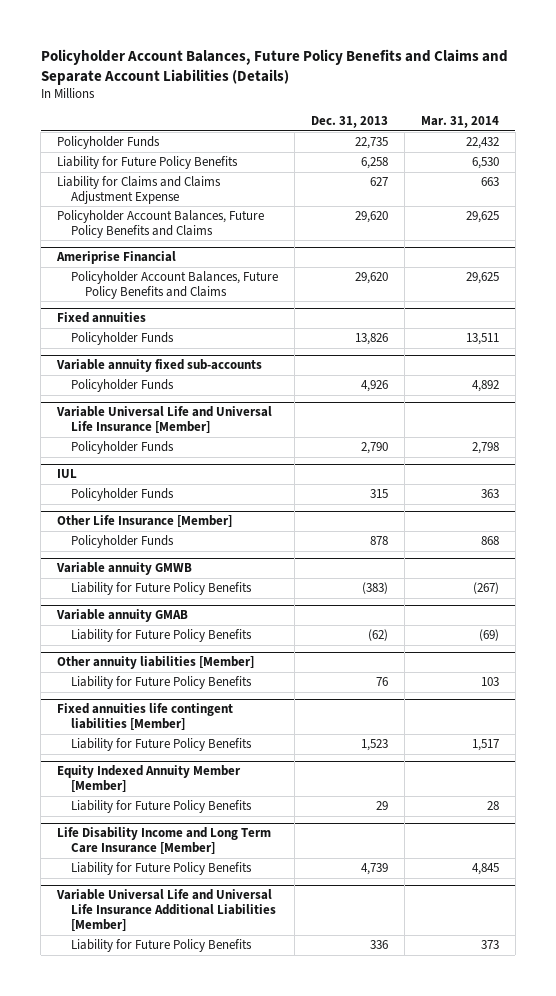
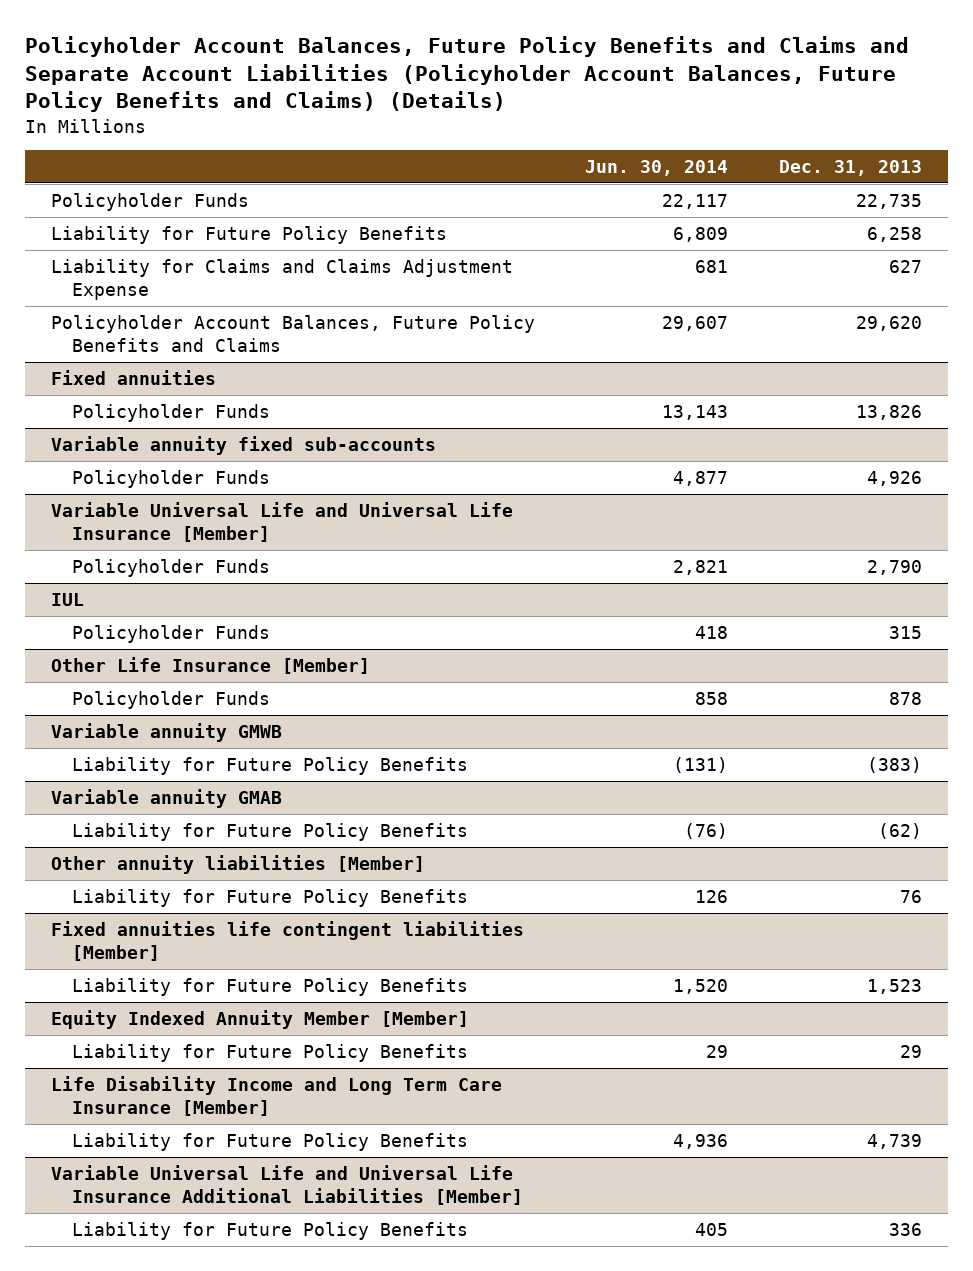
[40,48,508,85] Policyholder Account Balances, Future Policy Benefits and Claims and Separate Account Liabilities (Details) -> [25,36,910,113] Policyholder Account Balances, Future Policy Benefits and Claims and Separate Account Liabilities (Policyholder Account Balances, Future Policy Benefits and Claims) (Details)
[420,116,499,129] Mar. 31, 2014 -> none
none -> [585,160,729,177] Jun. 30, 2014
[56,251,177,265] Ameriprise Financial -> none
[71,271,279,299] Policyholder Account Balances, Future Policy Benefits and Claims -> none

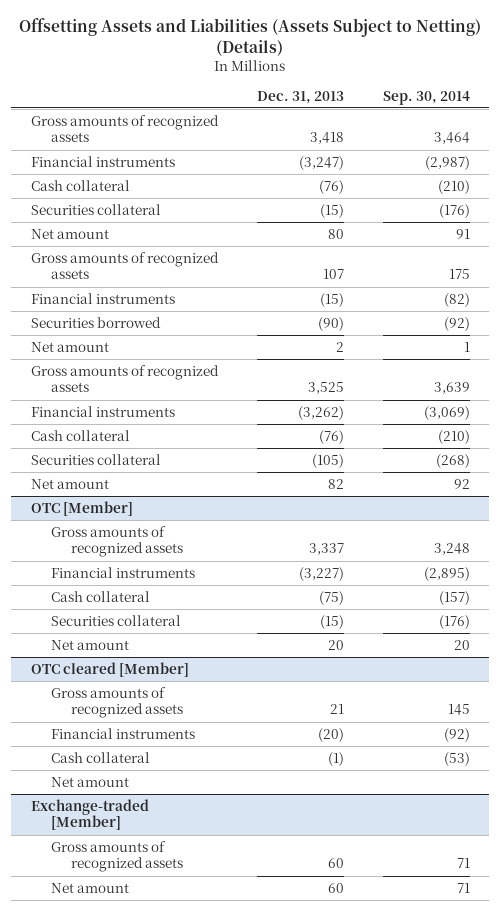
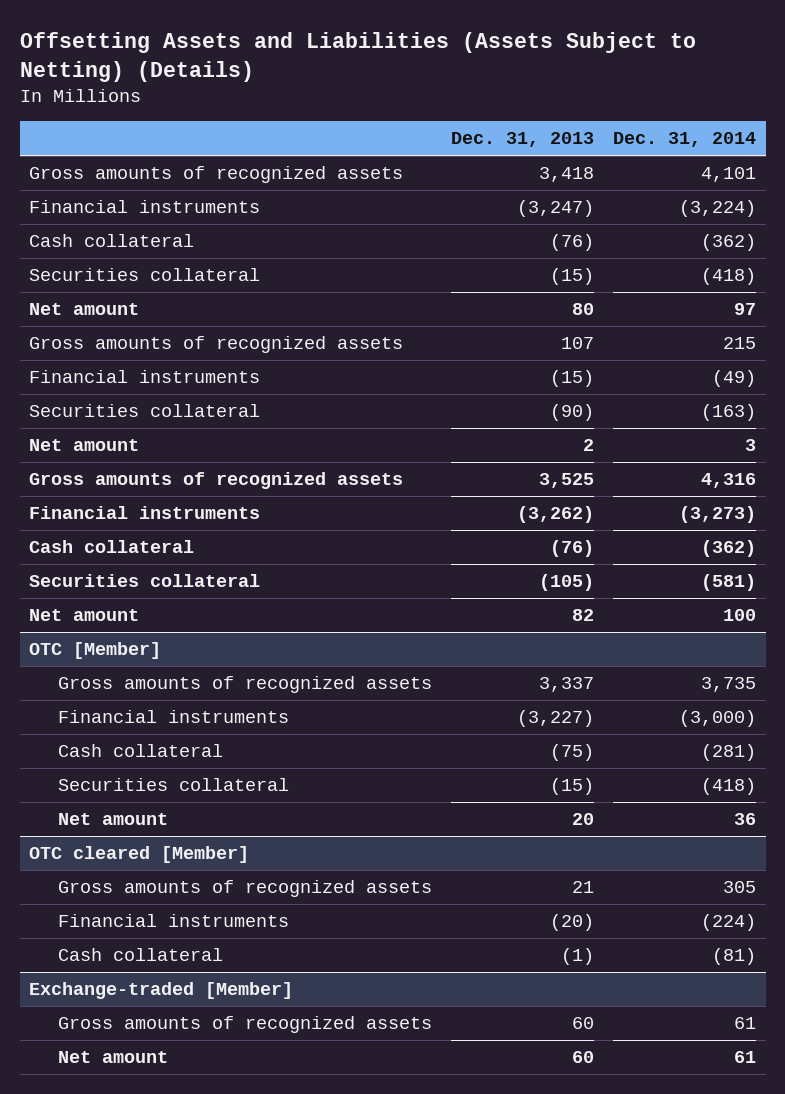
[382,90,470,105] Sep. 30, 2014 -> none
none -> [613,131,757,147] Dec. 31, 2014
[30,316,161,328] Securities borrowed -> [29,404,261,418] Securities collateral
[51,776,130,787] Net amount -> none

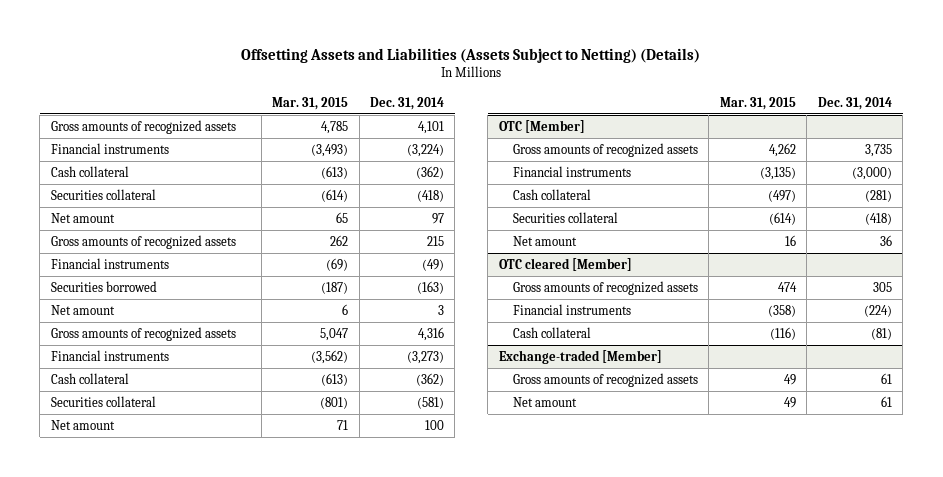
[451,131,595,147] Dec. 31, 2013 -> none
none -> [272,96,349,110] Mar. 31, 2015
[29,404,261,418] Securities collateral -> [50,281,157,293] Securities borrowed

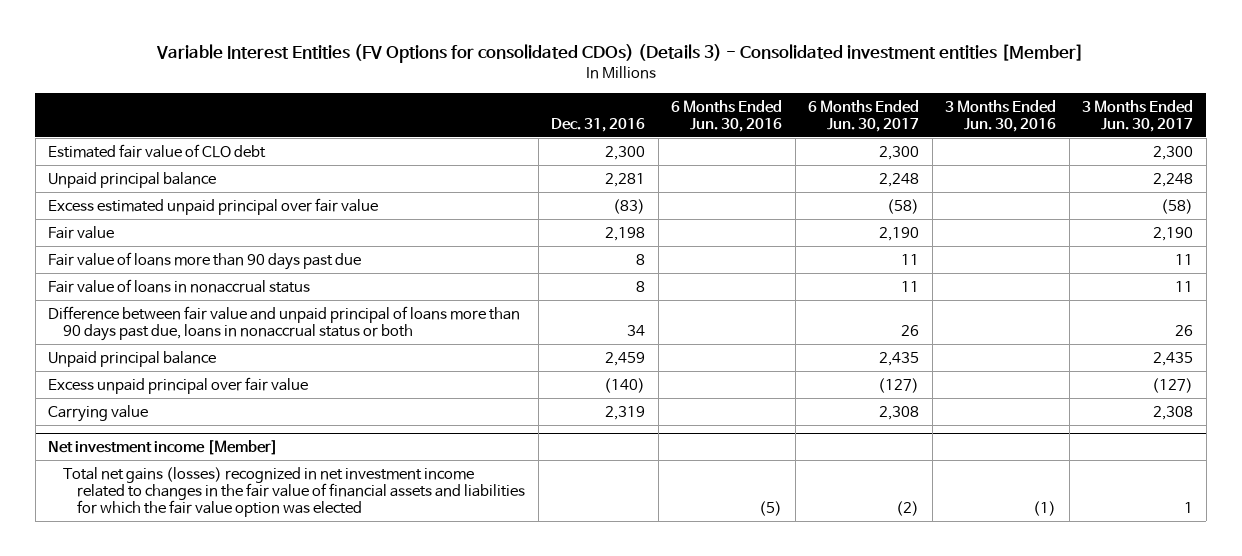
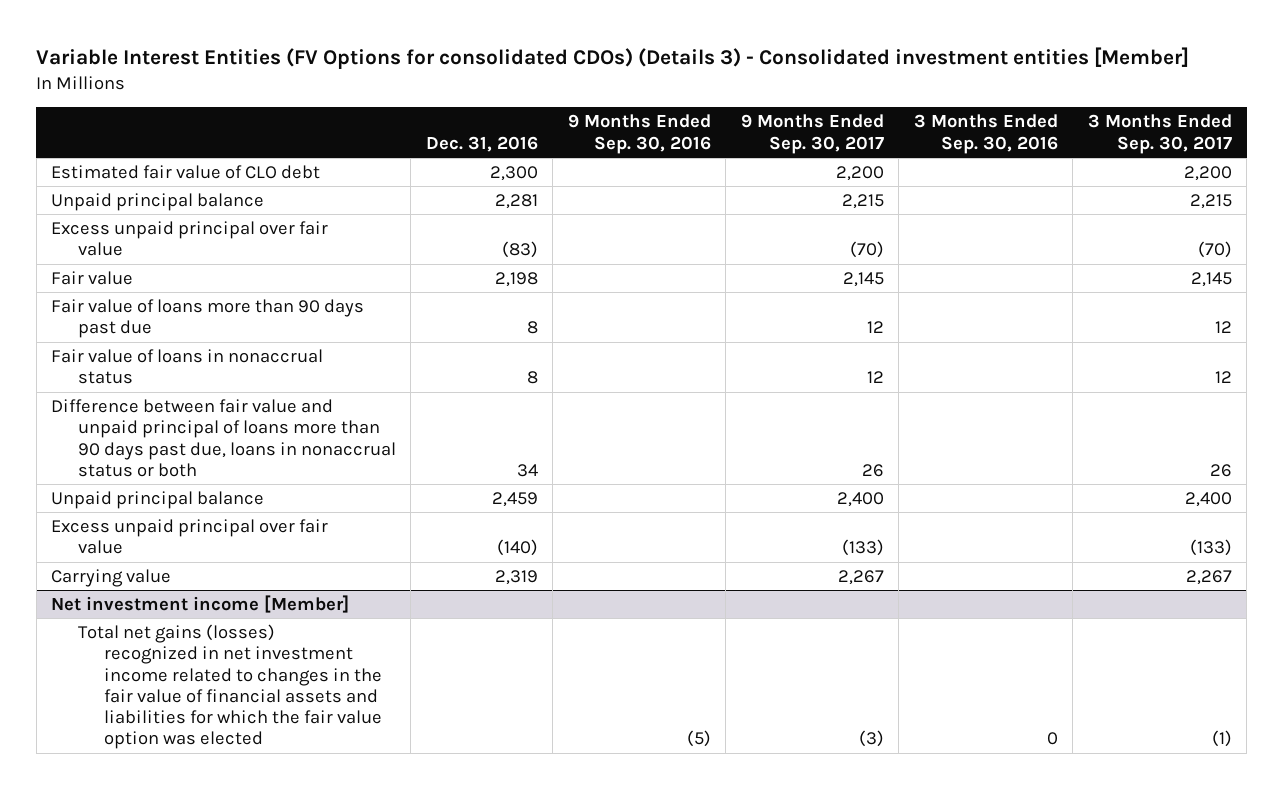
[671,99,783,132] 6 Months Ended Jun. 30, 2016 -> none
[808,99,920,132] 6 Months Ended Jun. 30, 2017 -> none
[945,99,1057,132] 3 Months Ended Jun. 30, 2016 -> none
[1082,99,1194,132] 3 Months Ended Jun. 30, 2017 -> none
none -> [567,114,711,154] 9 Months Ended Sep. 30, 2016
none -> [740,114,884,154] 9 Months Ended Sep. 30, 2017
none -> [913,114,1058,154] 3 Months Ended Sep. 30, 2016
none -> [1087,114,1232,154] 3 Months Ended Sep. 30, 2017
[48,197,379,215] Excess estimated unpaid principal over fair value -> [51,220,329,257] Excess unpaid principal over fair value

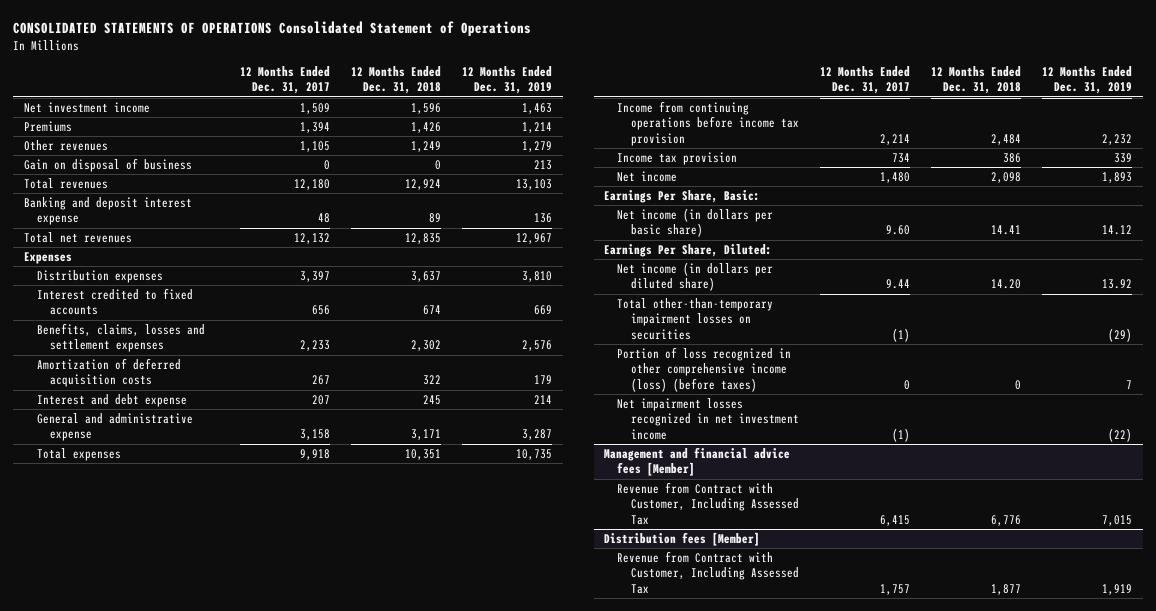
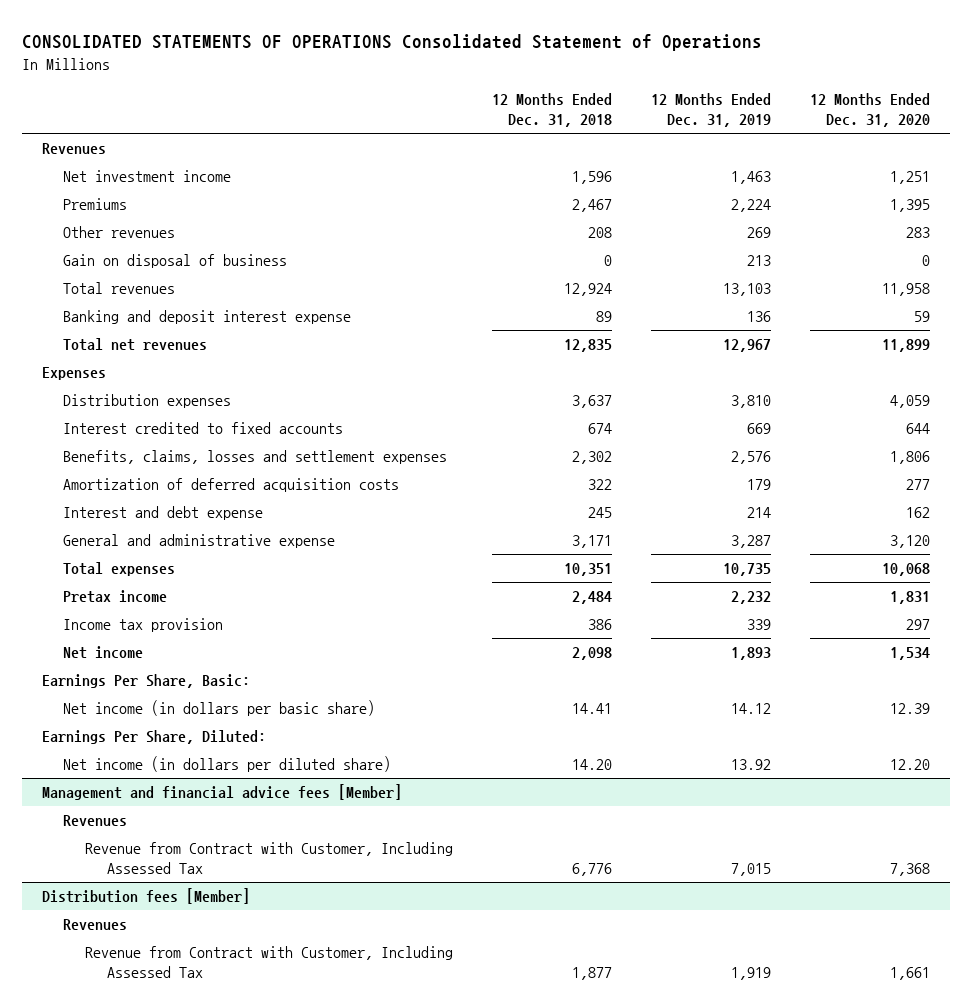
[239,65,330,95] 12 Months Ended Dec. 31, 2017 -> none
none -> [810,93,931,128] 12 Months Ended Dec. 31, 2020
none -> [41,143,106,155] Revenues
[410,122,441,134] 1,426 -> [572,199,613,213] 2,467
[522,122,553,134] 1,214 -> [731,199,772,213] 2,224
[410,141,441,153] 1,249 -> [588,227,613,239] 208
[522,141,553,153] 1,279 -> [747,227,772,239] 269
[617,101,799,146] Income from continuing operations before income tax provision -> [63,590,168,604] Pretax income
[617,298,774,340] Total other-than-temporary impairment losses on securities -> none
[617,347,792,392] Portion of loss recognized in other comprehensive income (loss) (before taxes) -> none
[617,398,799,440] Net impairment losses recognized in net investment income -> none
none -> [63,815,128,827] Revenues
none -> [63,919,128,931] Revenues

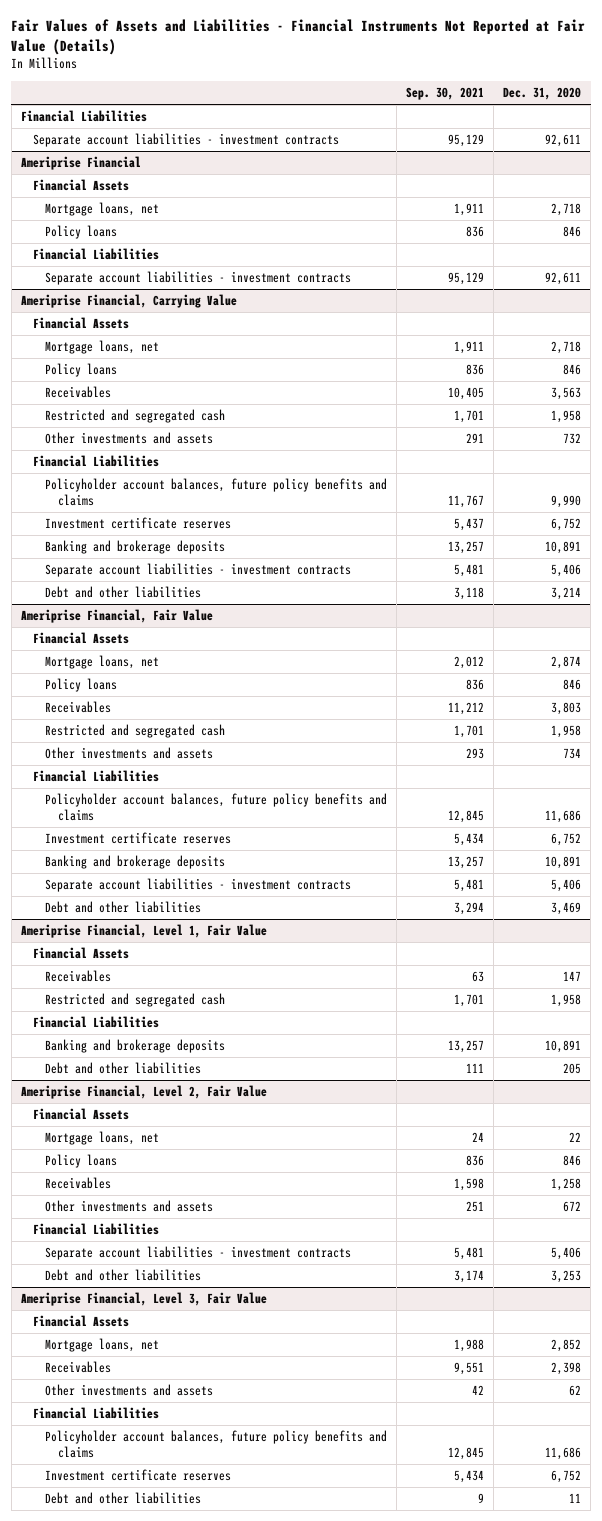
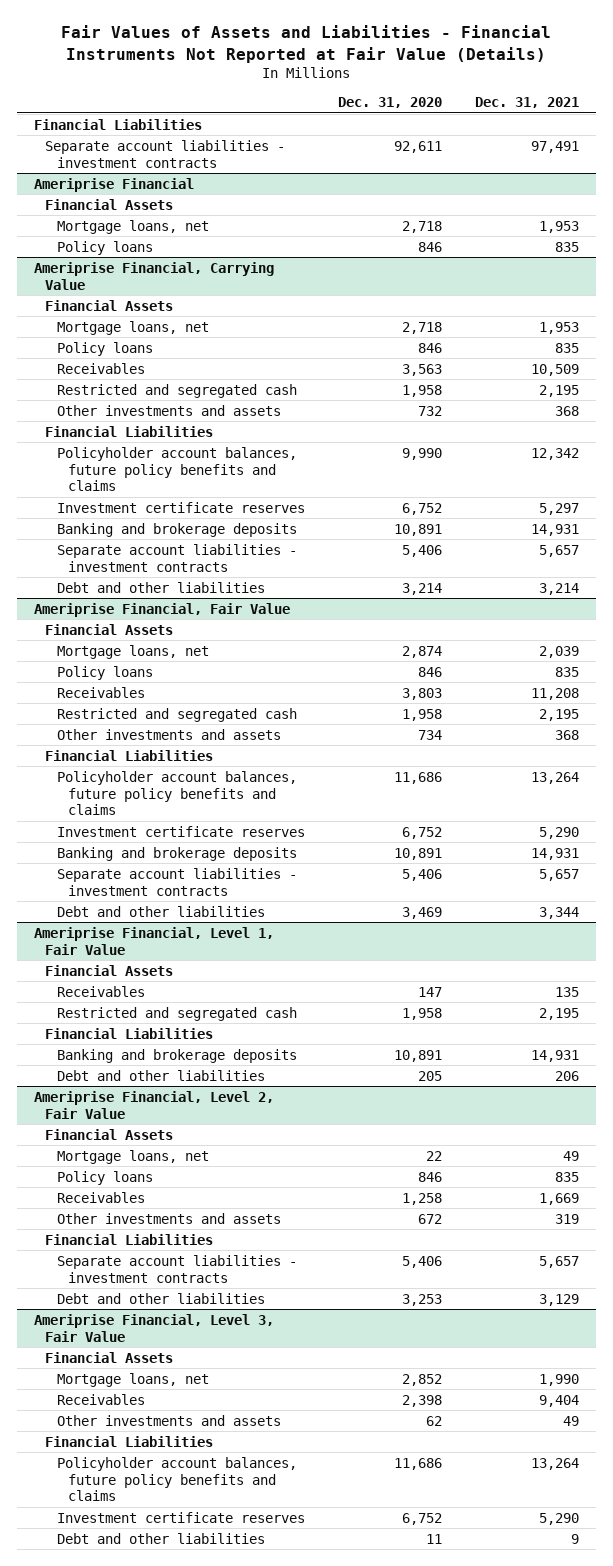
[406,86,485,100] Sep. 30, 2021 -> none
none -> [475,97,580,109] Dec. 31, 2021
[33,248,160,261] Financial Liabilities -> none
[45,271,352,286] Separate account liabilities - investment contracts -> none

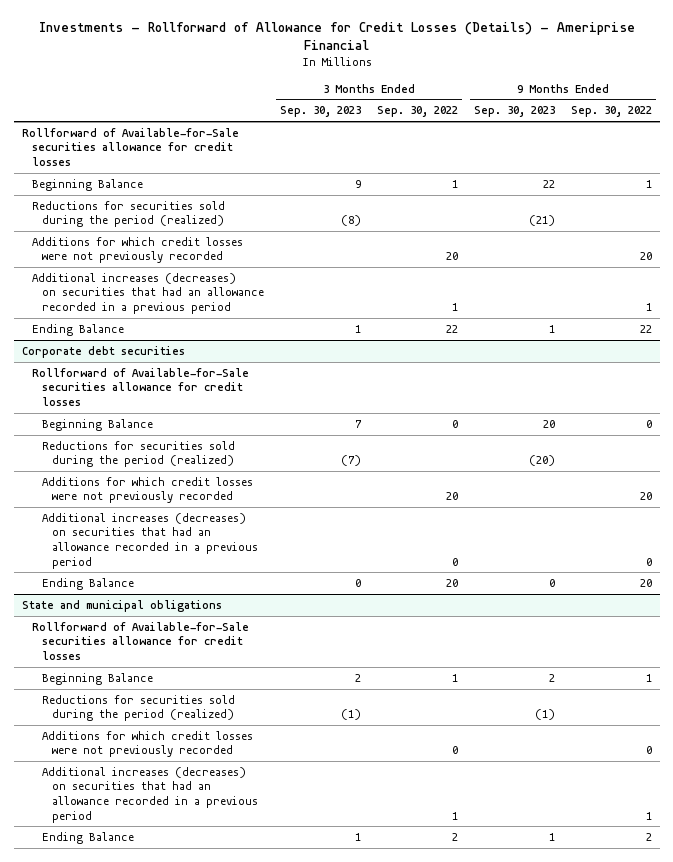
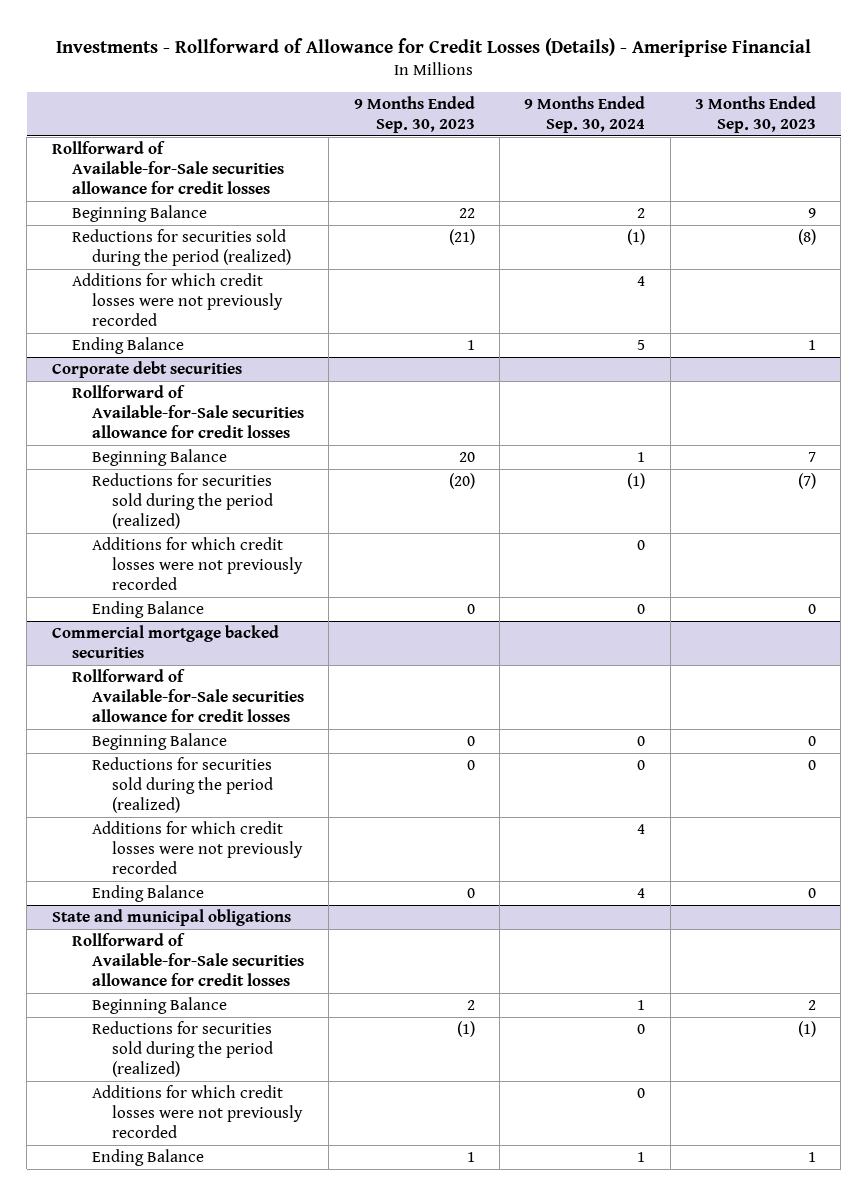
[377,106,459,118] Sep. 30, 2022 -> none
[570,106,652,118] Sep. 30, 2022 -> none
none -> [524,96,646,133] 9 Months Ended Sep. 30, 2024
[31,272,265,315] Additional increases (decreases) on securities that had an allowance recorded in a previous period -> none
[42,512,259,569] Additional increases (decreases) on securities that had an allowance recorded in a previous period -> none
none -> [51,625,279,658] Commercial mortgage backed securities
none -> [71,669,305,722] Rollforward of Available-for-Sale securities allowance for credit losses
none -> [92,733,228,751] Beginning Balance
none -> [92,757,274,813] Reductions for securities sold during the period (realized)
none -> [92,821,304,874] Additions for which credit losses were not previously recorded
none -> [92,885,205,903] Ending Balance
[42,766,259,823] Additional increases (decreases) on securities that had an allowance recorded in a previous period -> none

